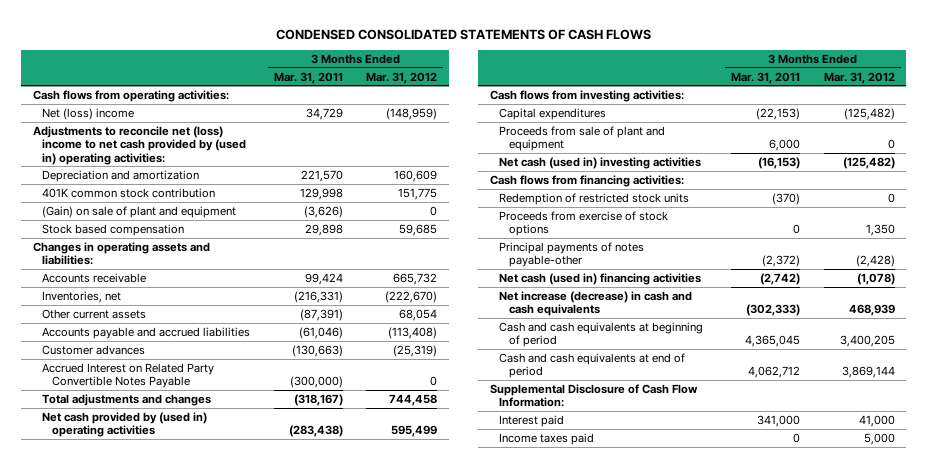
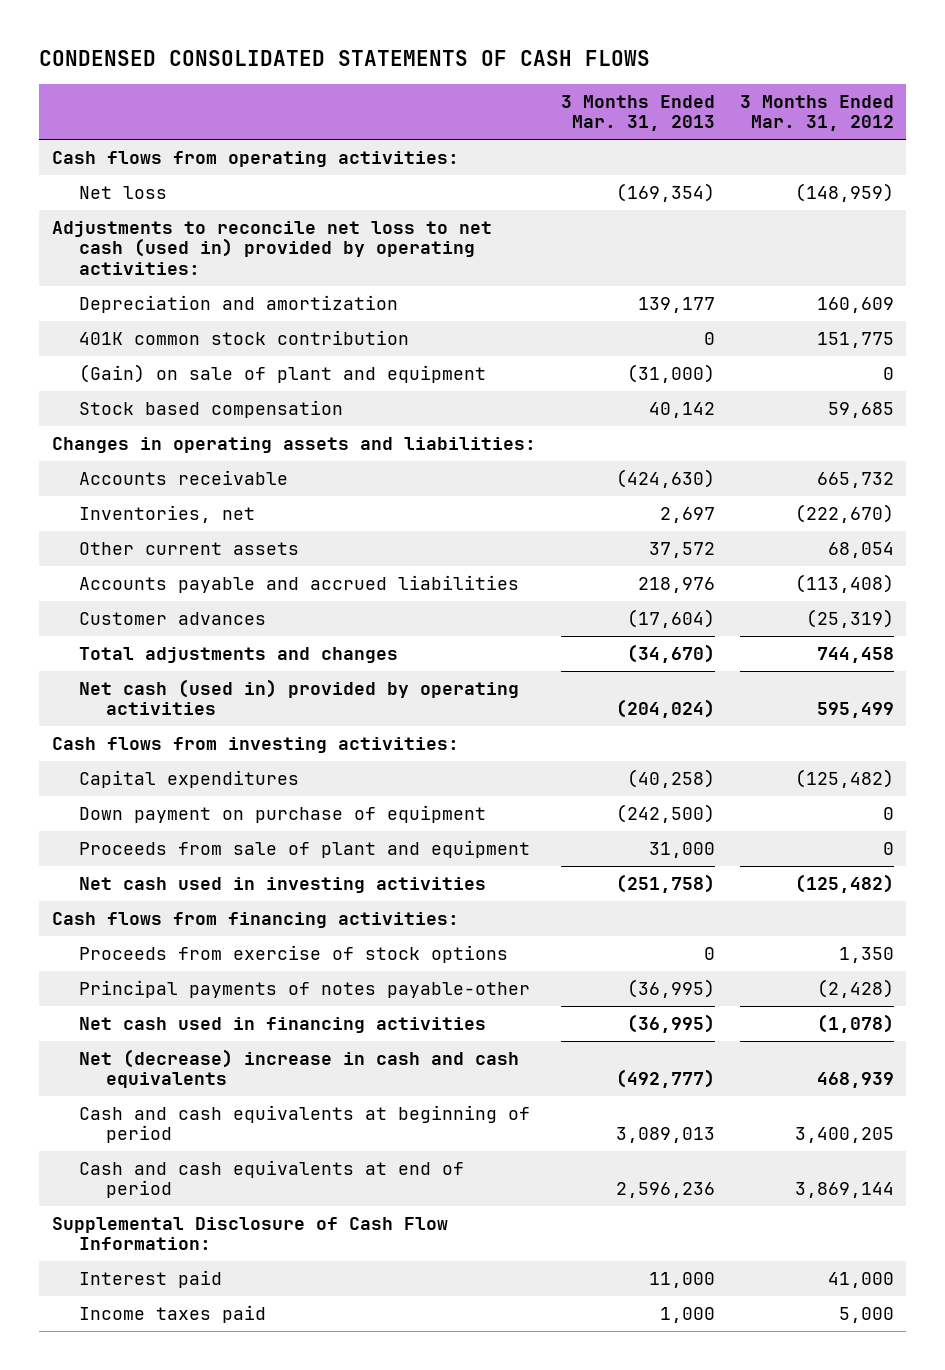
[273,71,343,84] Mar. 31, 2011 -> none
none -> [560,94,715,132] 3 Months Ended Mar. 31, 2013
[42,107,135,120] Net (loss) income -> [78,185,167,199] Net loss
[32,125,247,165] Adjustments to reconcile net (loss) income to net cash provided by (used in) operating activities: -> [51,220,492,275] Adjustments to reconcile net loss to net cash (used in) provided by operating activities:
[42,362,215,389] Accrued Interest on Related Party Convertible Notes Payable -> none
[42,411,208,438] Net cash provided by (used in) operating activities -> [78,678,519,716] Net cash (used in) provided by operating activities
none -> [78,804,486,823] Down payment on purchase of equipment
[499,156,702,169] Net cash (used in) investing activities -> [78,876,486,893] Net cash used in investing activities
[499,192,690,205] Redemption of restricted stock units -> none
[499,272,702,285] Net cash (used in) financing activities -> [78,1016,486,1033] Net cash used in financing activities
[499,290,693,317] Net increase (decrease) in cash and cash equivalents -> [78,1048,519,1089] Net (decrease) increase in cash and cash equivalents

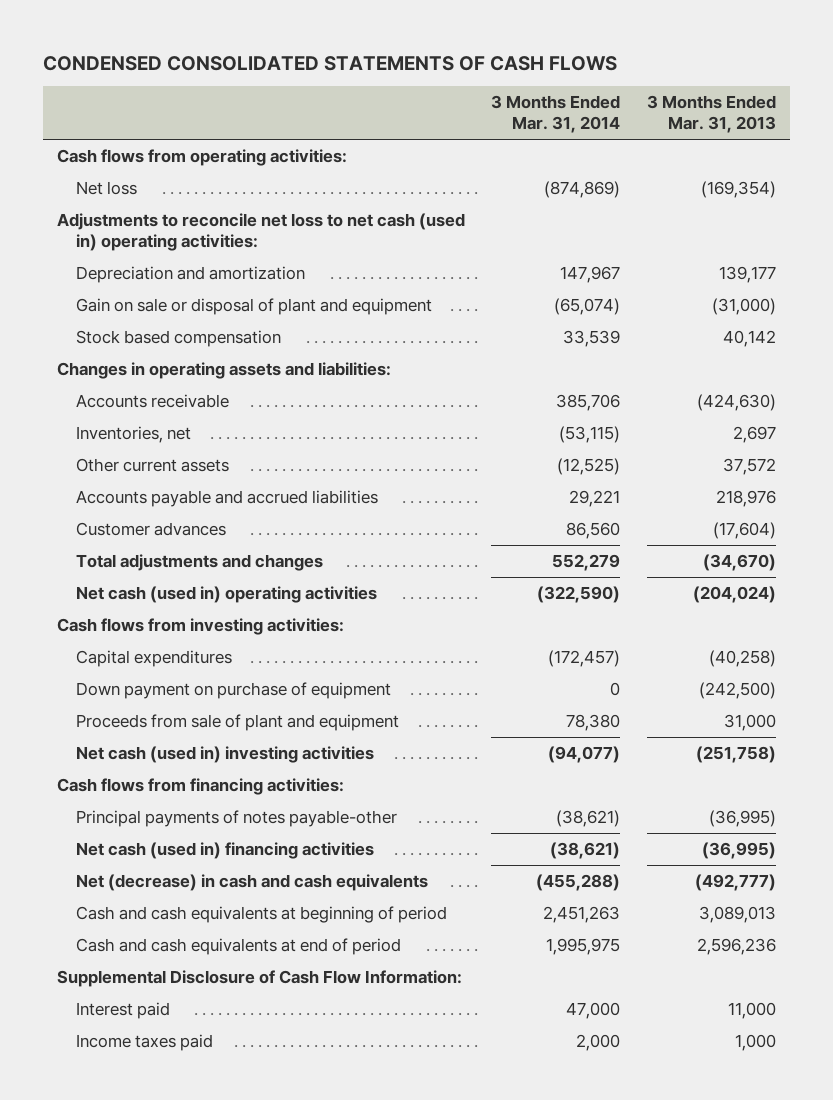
[739,94,894,132] 3 Months Ended Mar. 31, 2012 -> none
none -> [491,95,621,134] 3 Months Ended Mar. 31, 2014
[51,220,492,275] Adjustments to reconcile net loss to net cash (used in) provided by operating activities: -> [56,212,465,251] Adjustments to reconcile net loss to net cash (used in) operating activities:
[78,329,409,345] 401K common stock contribution -> none
[78,363,486,383] (Gain) on sale of plant and equipment -> [76,297,433,315] Gain on sale or disposal of plant and equipment
[78,678,519,716] Net cash (used in) provided by operating activities -> [76,585,378,603] Net cash (used in) operating activities
[78,876,486,893] Net cash used in investing activities -> [76,745,375,763] Net cash (used in) investing activities
[78,944,508,963] Proceeds from exercise of stock options -> none
[78,1016,486,1033] Net cash used in financing activities -> [76,841,375,859] Net cash (used in) financing activities
[78,1048,519,1089] Net (decrease) increase in cash and cash equivalents -> [76,873,429,891] Net (decrease) in cash and cash equivalents

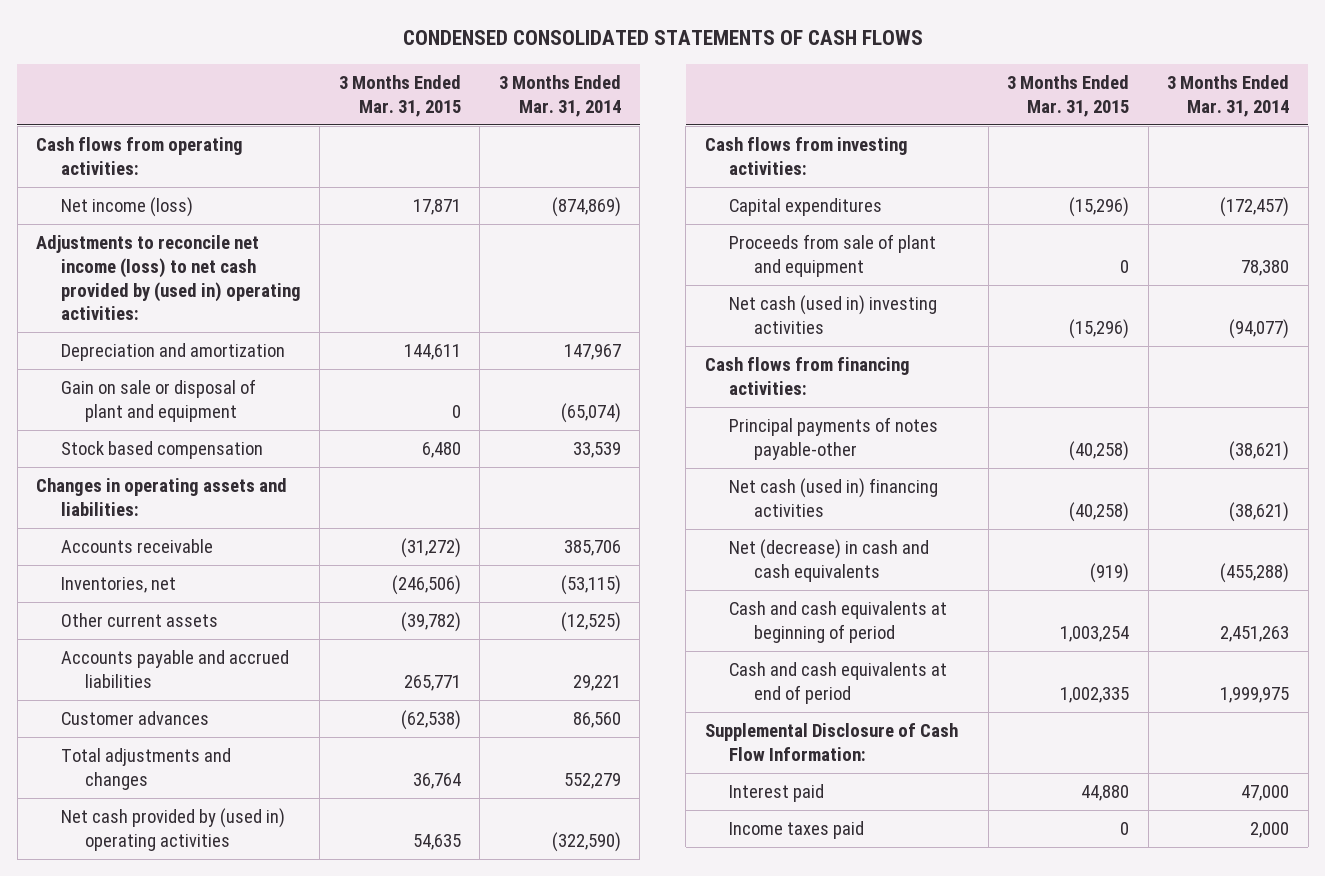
[647,95,777,134] 3 Months Ended Mar. 31, 2013 -> none
none -> [338,74,461,117] 3 Months Ended Mar. 31, 2015
[76,180,138,195] Net loss -> [60,196,193,217] Net income (loss)
[56,212,465,251] Adjustments to reconcile net loss to net cash (used in) operating activities: -> [36,234,301,321] Adjustments to reconcile net income (loss) to net cash provided by (used in) operating activities:
[76,585,378,603] Net cash (used in) operating activities -> [60,807,285,851] Net cash provided by (used in) operating activities
[76,681,392,699] Down payment on purchase of equipment -> none
[546,937,621,955] 1,995,975 -> [1220,686,1290,703] 1,999,975

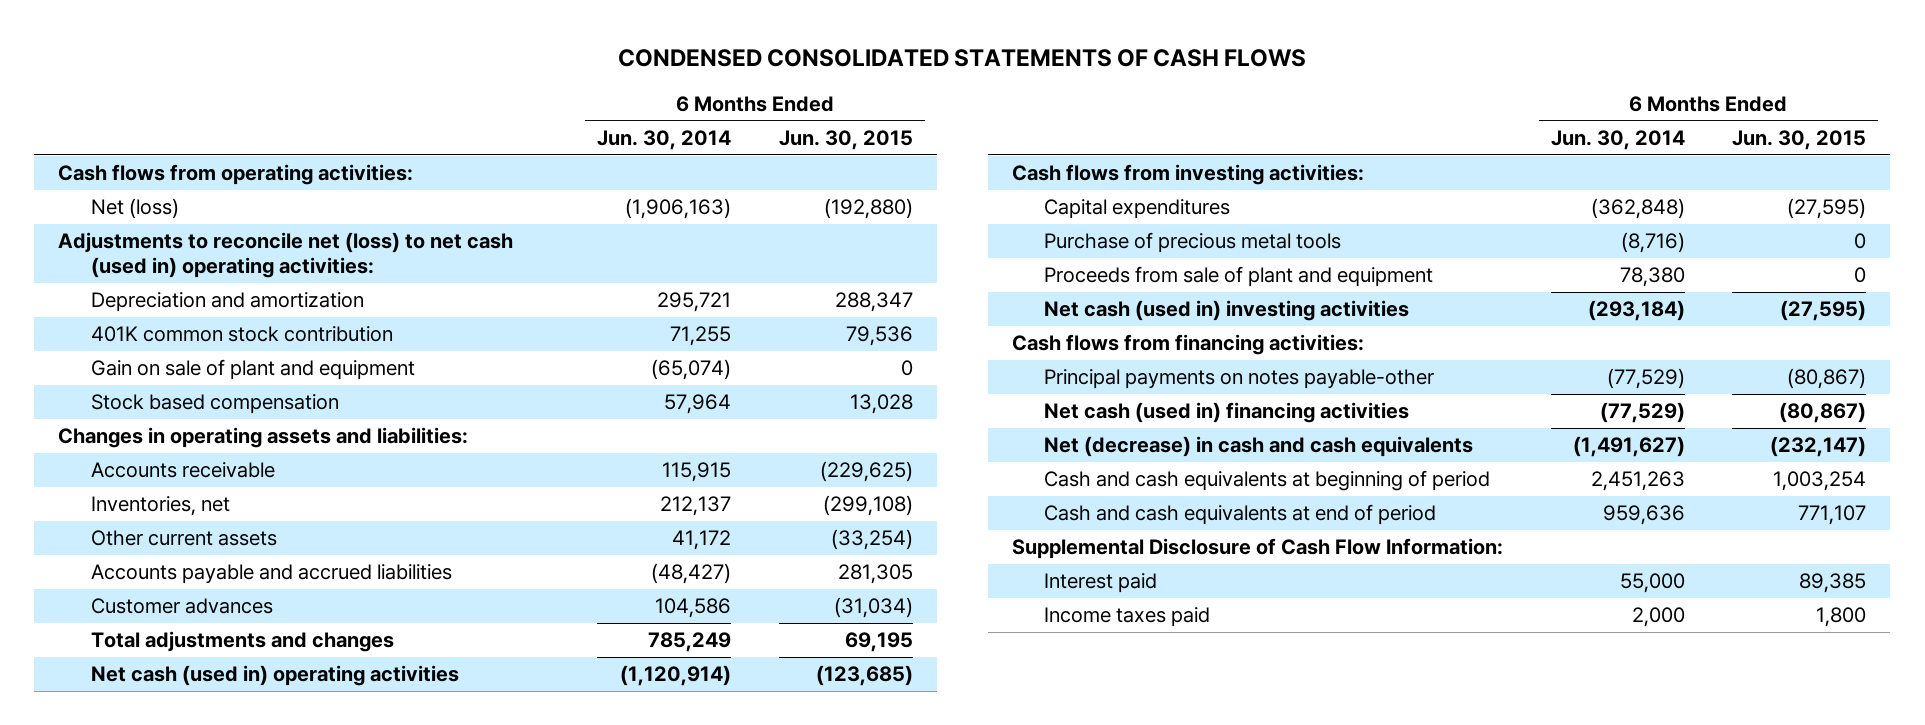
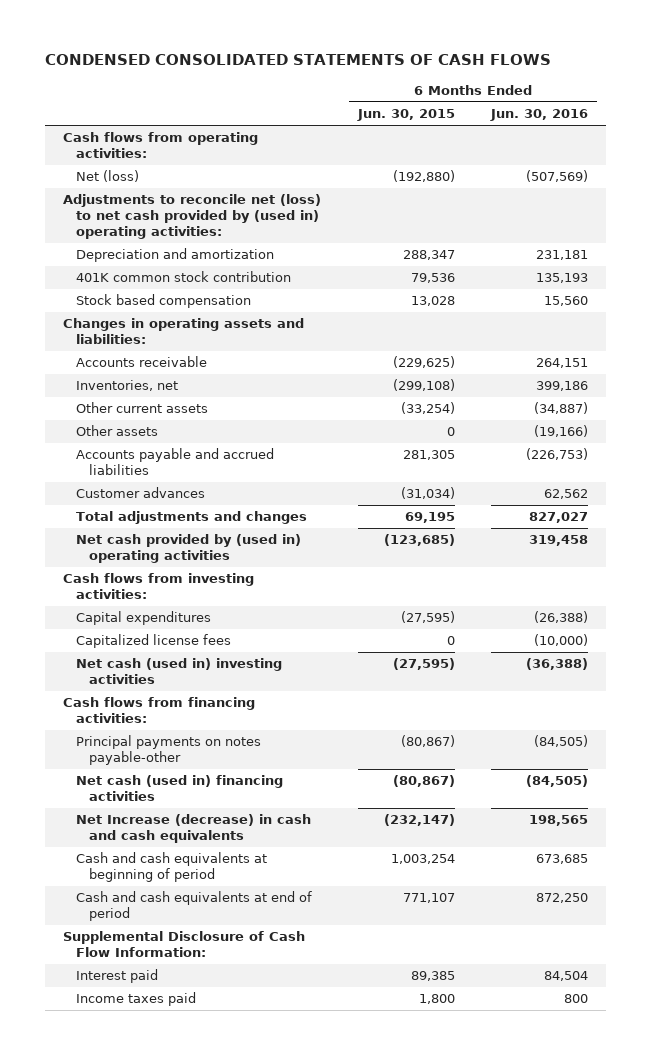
[597,129,732,150] Jun. 30, 2014 -> none
none -> [490,109,589,122] Jun. 30, 2016
[58,232,514,278] Adjustments to reconcile net (loss) to net cash (used in) operating activities: -> [63,194,322,240] Adjustments to reconcile net (loss) to net cash provided by (used in) operating activities:
[90,359,415,381] Gain on sale of plant and equipment -> none
none -> [76,425,159,437] Other assets
[90,665,459,687] Net cash (used in) operating activities -> [76,534,302,564] Net cash provided by (used in) operating activities
[1044,232,1342,254] Purchase of precious metal tools -> none
[1044,266,1434,288] Proceeds from sale of plant and equipment -> none
none -> [76,634,232,649] Capitalized license fees
[1044,436,1474,458] Net (decrease) in cash and cash equivalents -> [76,814,312,844] Net Increase (decrease) in cash and cash equivalents

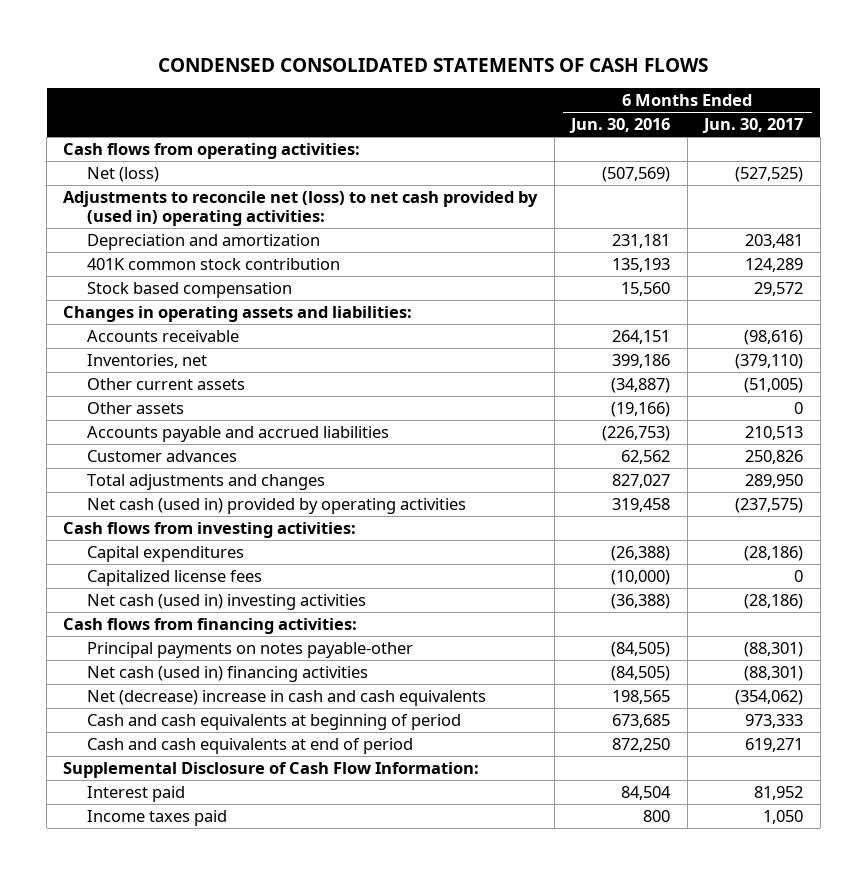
[356,109,455,122] Jun. 30, 2015 -> none
none -> [702,118,804,134] Jun. 30, 2017
[76,534,302,564] Net cash provided by (used in) operating activities -> [87,497,467,514] Net cash (used in) provided by operating activities
[76,814,312,844] Net Increase (decrease) in cash and cash equivalents -> [87,689,487,706] Net (decrease) increase in cash and cash equivalents

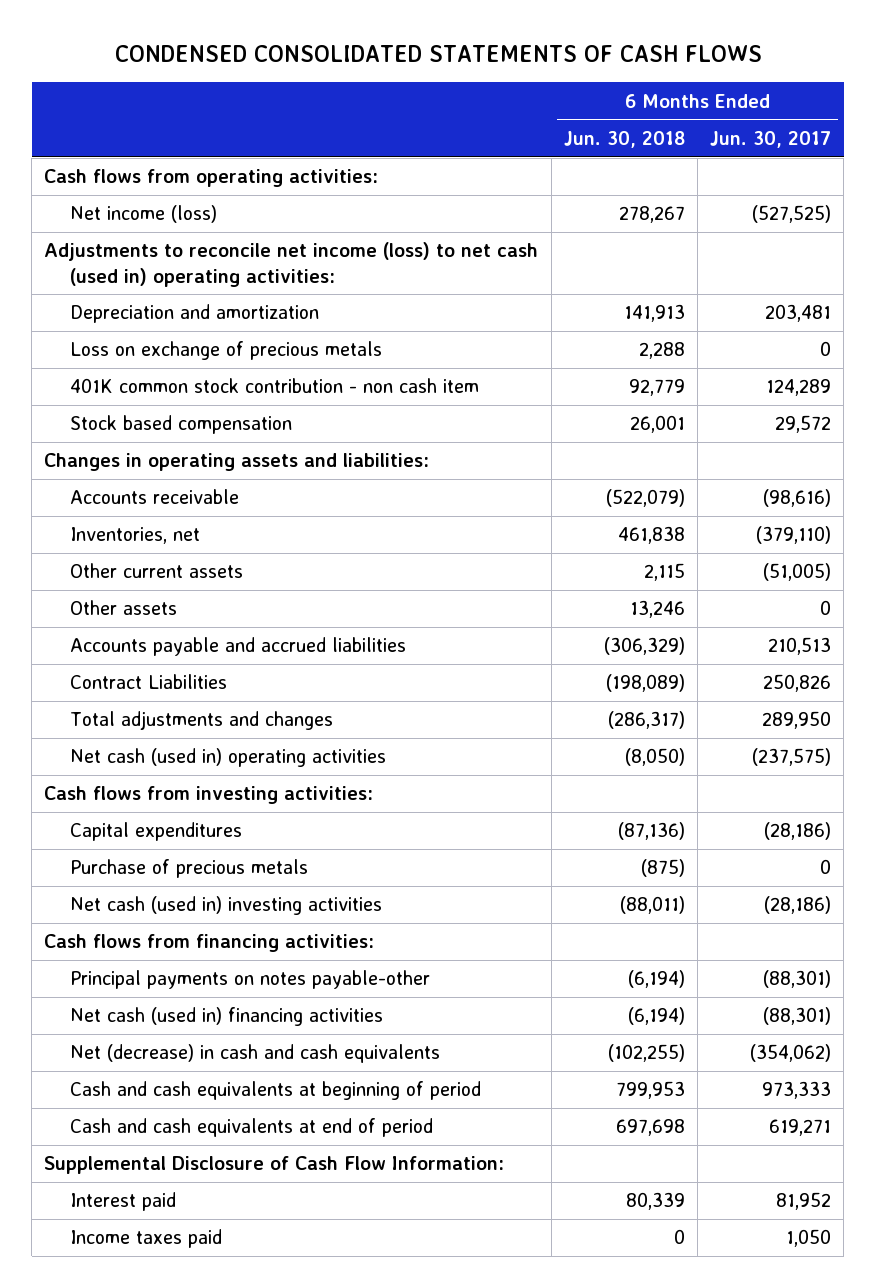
[569,118,671,134] Jun. 30, 2016 -> none
none -> [563,130,685,148] Jun. 30, 2018
[87,166,160,182] Net (loss) -> [69,205,217,224] Net income (loss)
[63,190,539,226] Adjustments to reconcile net (loss) to net cash provided by (used in) operating activities: -> [44,242,539,287] Adjustments to reconcile net income (loss) to net cash (used in) operating activities:
none -> [69,341,382,361] Loss on exchange of precious metals
[87,257,341,270] 401K common stock contribution -> [69,378,479,394] 401K common stock contribution - non cash item
[87,449,238,462] Customer advances -> [69,674,227,690] Contract Liabilities
[87,497,467,514] Net cash (used in) provided by operating activities -> [69,748,386,768] Net cash (used in) operating activities
[87,569,263,586] Capitalized license fees -> none
none -> [69,859,308,879] Purchase of precious metals
[87,689,487,706] Net (decrease) increase in cash and cash equivalents -> [69,1044,440,1064] Net (decrease) in cash and cash equivalents

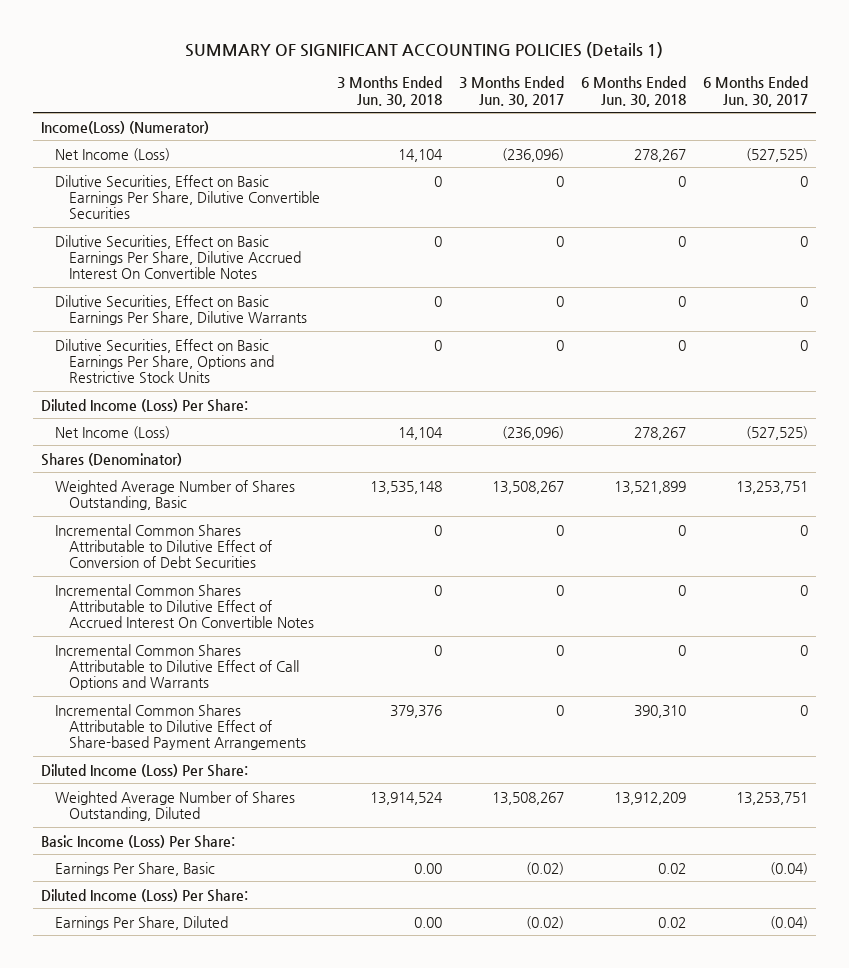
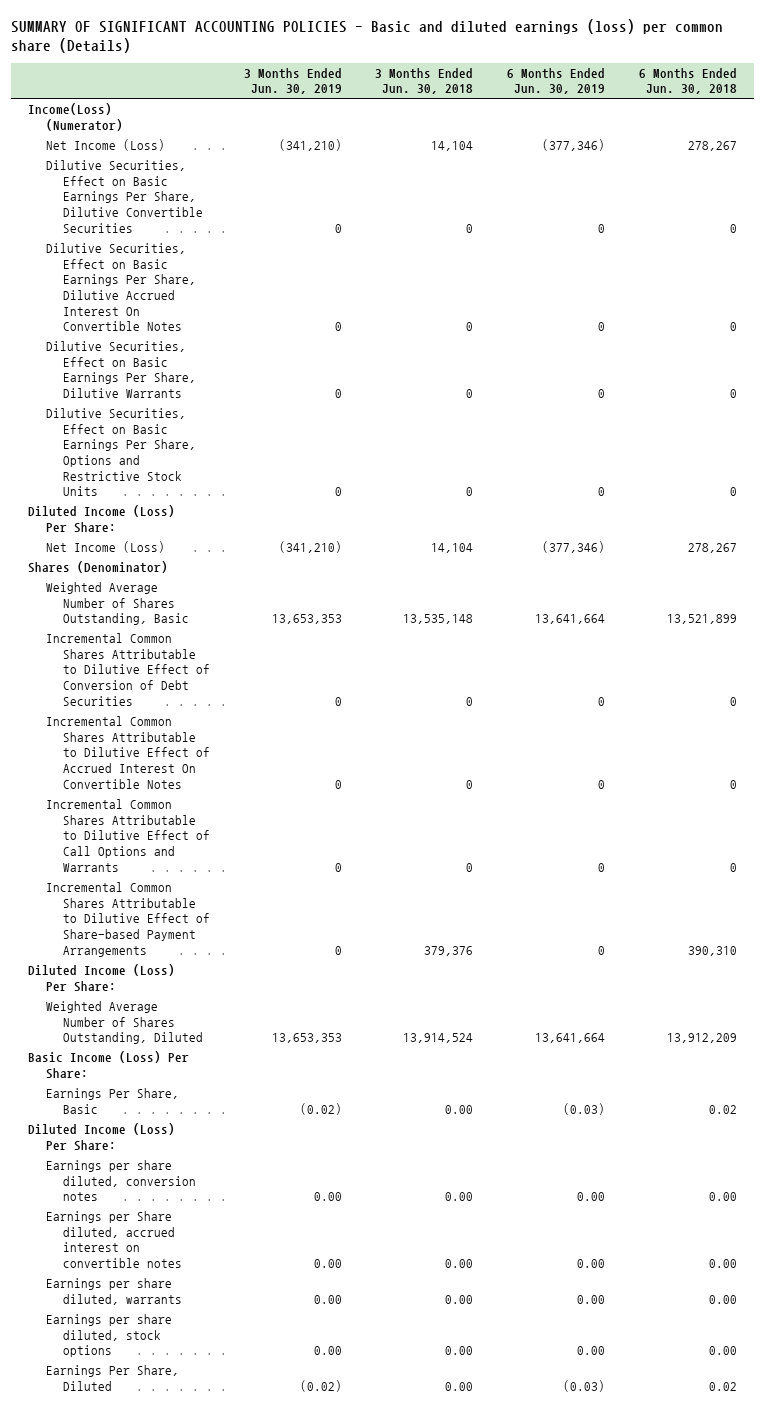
[185,41,664,58] SUMMARY OF SIGNIFICANT ACCOUNTING POLICIES (Details 1) -> [11,18,724,54] SUMMARY OF SIGNIFICANT ACCOUNTING POLICIES - Basic and diluted earnings (loss) per common share (Details)
[458,76,564,107] 3 Months Ended Jun. 30, 2017 -> none
[702,76,808,107] 6 Months Ended Jun. 30, 2017 -> none
none -> [243,67,342,95] 3 Months Ended Jun. 30, 2019
none -> [506,67,605,95] 6 Months Ended Jun. 30, 2019
none -> [45,1159,196,1202] Earnings per share diluted, conversion notes
none -> [45,1210,182,1269] Earnings per Share diluted, accrued interest on convertible notes
none -> [45,1277,182,1305] Earnings per share diluted, warrants
none -> [45,1313,172,1358] Earnings per share diluted, stock options

